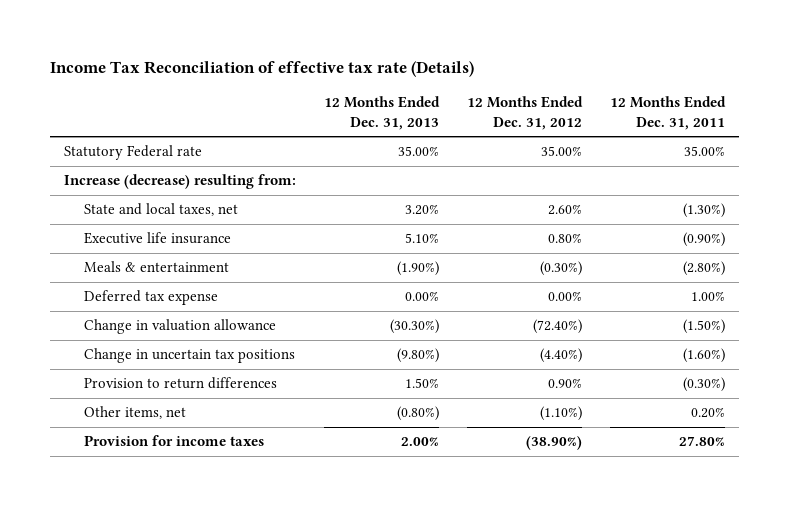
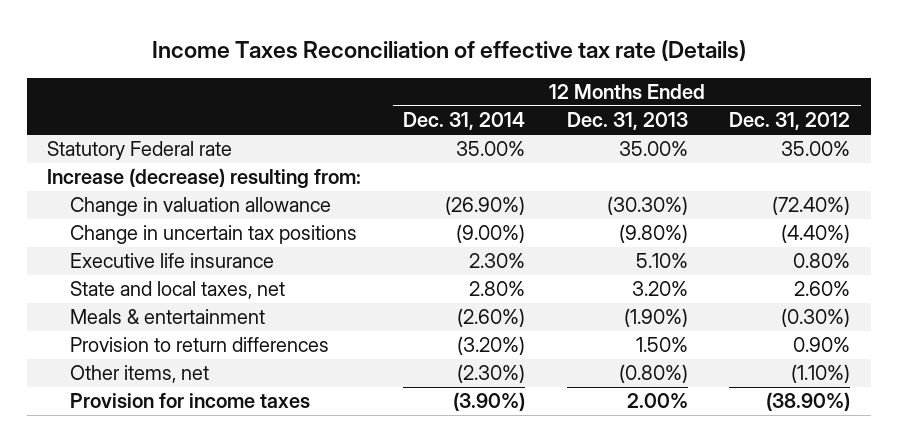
[49,61,474,78] Income Tax Reconciliation of effective tax rate (Details) -> [151,39,746,61] Income Taxes Reconciliation of effective tax rate (Details)
[609,96,726,130] 12 Months Ended Dec. 31, 2011 -> none
none -> [402,112,525,131] Dec. 31, 2014
[83,290,218,306] Deferred tax expense -> none
[83,232,231,245] Executive life insurance -> [69,253,274,269] Executive life insurance
[83,203,238,217] State and local taxes, net -> [69,281,285,300] State and local taxes, net
[83,261,229,273] Meals & entertainment -> [69,309,265,325] Meals & entertainment

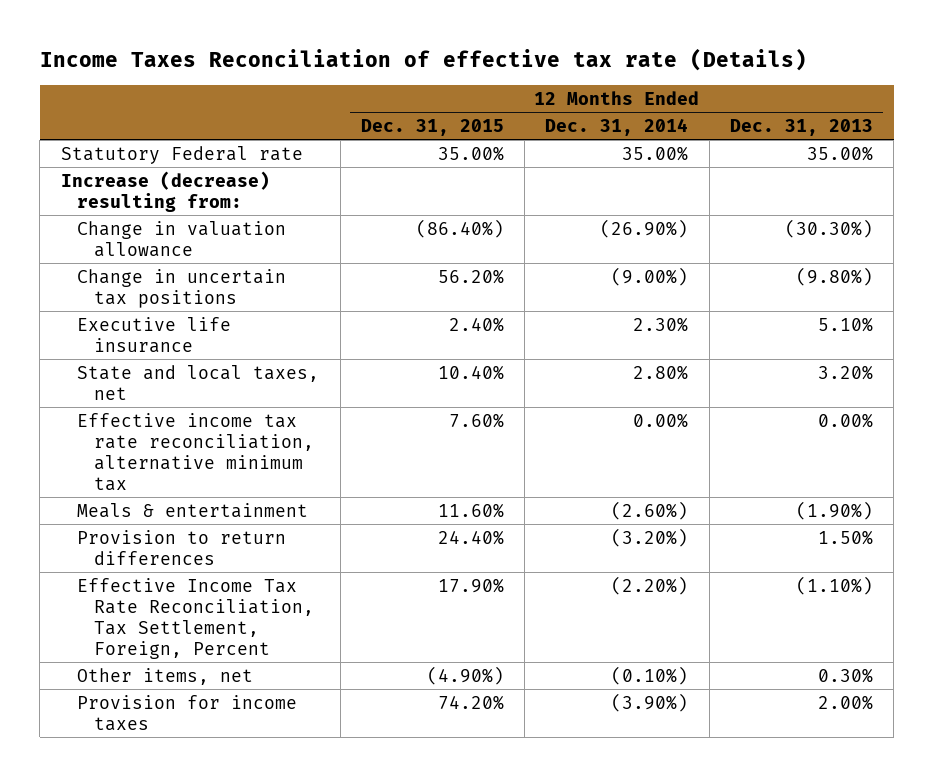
[729,112,851,131] Dec. 31, 2012 -> none
none -> [360,118,504,136] Dec. 31, 2015
none -> [77,412,314,491] Effective income tax rate reconciliation, alternative minimum tax
none -> [77,577,314,659] Effective Income Tax Rate Reconciliation, Tax Settlement, Foreign, Percent
[456,364,525,384] (2.30%) -> [611,665,689,685] (0.10%)
[618,364,688,384] (0.80%) -> [818,667,874,683] 0.30%

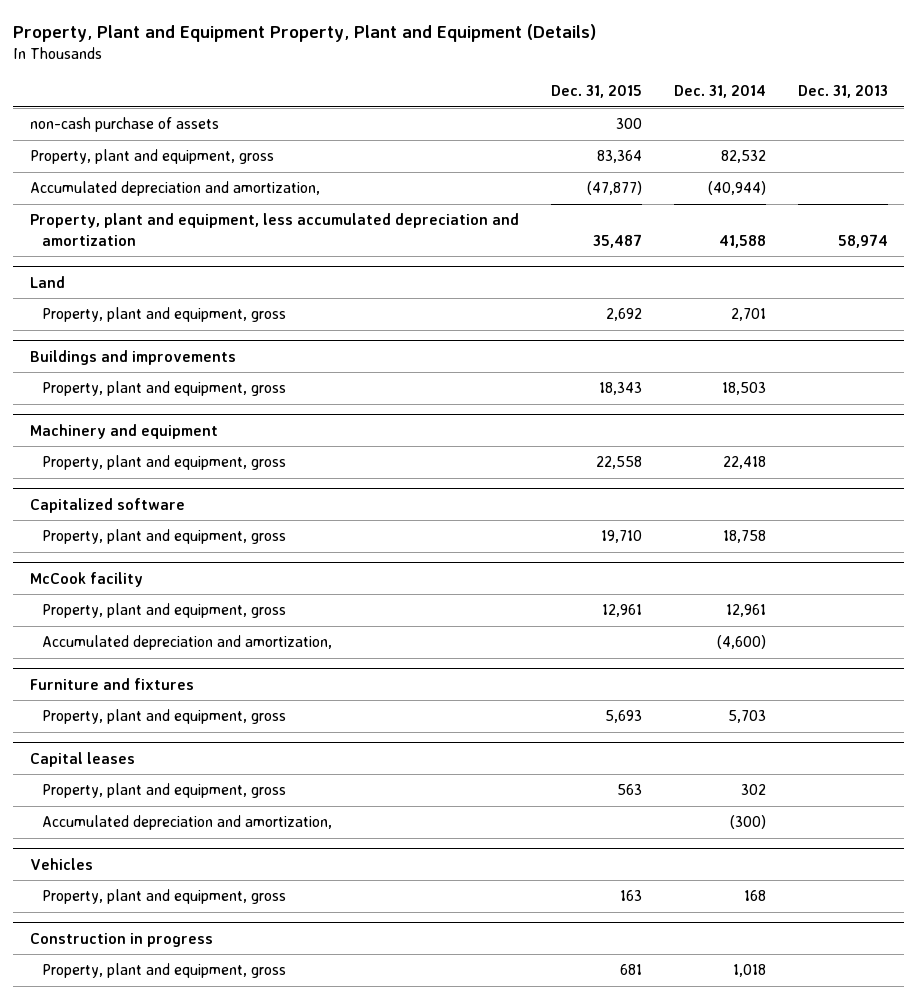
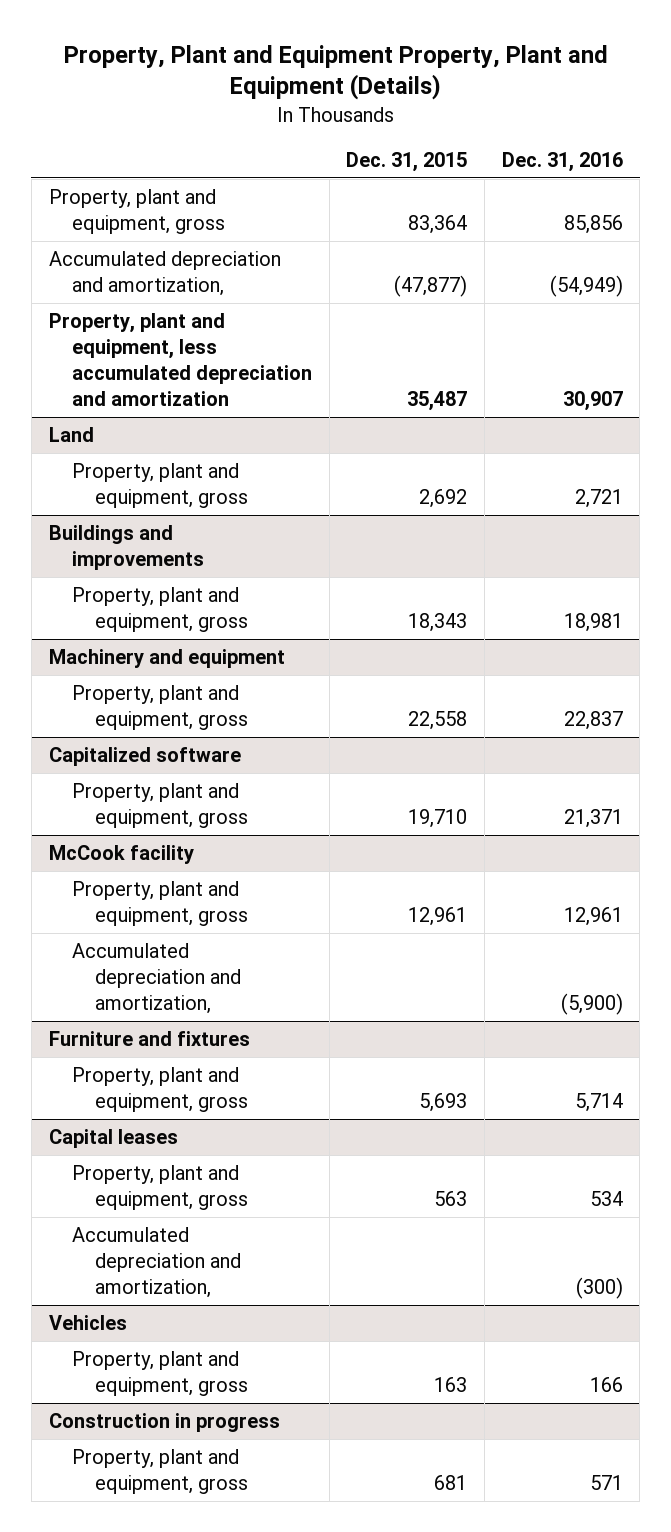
[673,85,766,99] Dec. 31, 2014 -> none
[797,85,888,99] Dec. 31, 2013 -> none
none -> [501,151,623,172] Dec. 31, 2016
[29,117,219,133] non-cash purchase of assets -> none

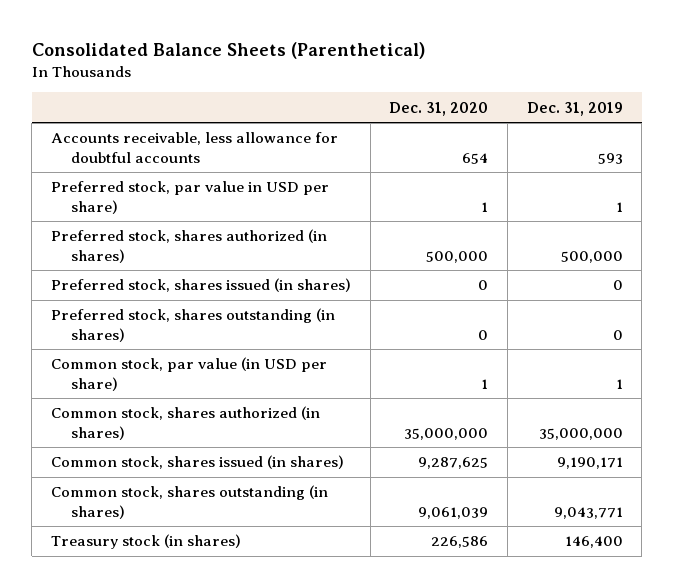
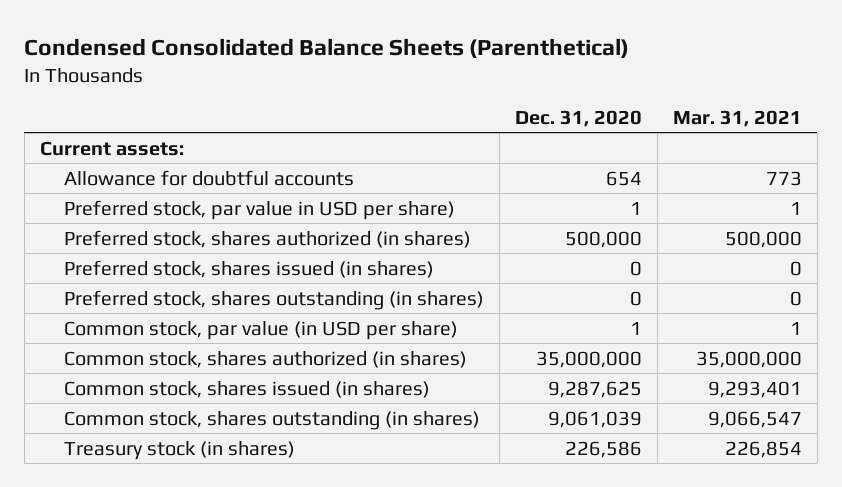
[31,41,425,59] Consolidated Balance Sheets (Parenthetical) -> [24,38,630,59] Condensed Consolidated Balance Sheets (Parenthetical)
[526,101,623,116] Dec. 31, 2019 -> none
none -> [672,109,802,127] Mar. 31, 2021
none -> [39,140,184,156] Current assets:
[50,132,338,163] Accounts receivable, less allowance for doubtful accounts -> [63,169,354,186] Allowance for doubtful accounts

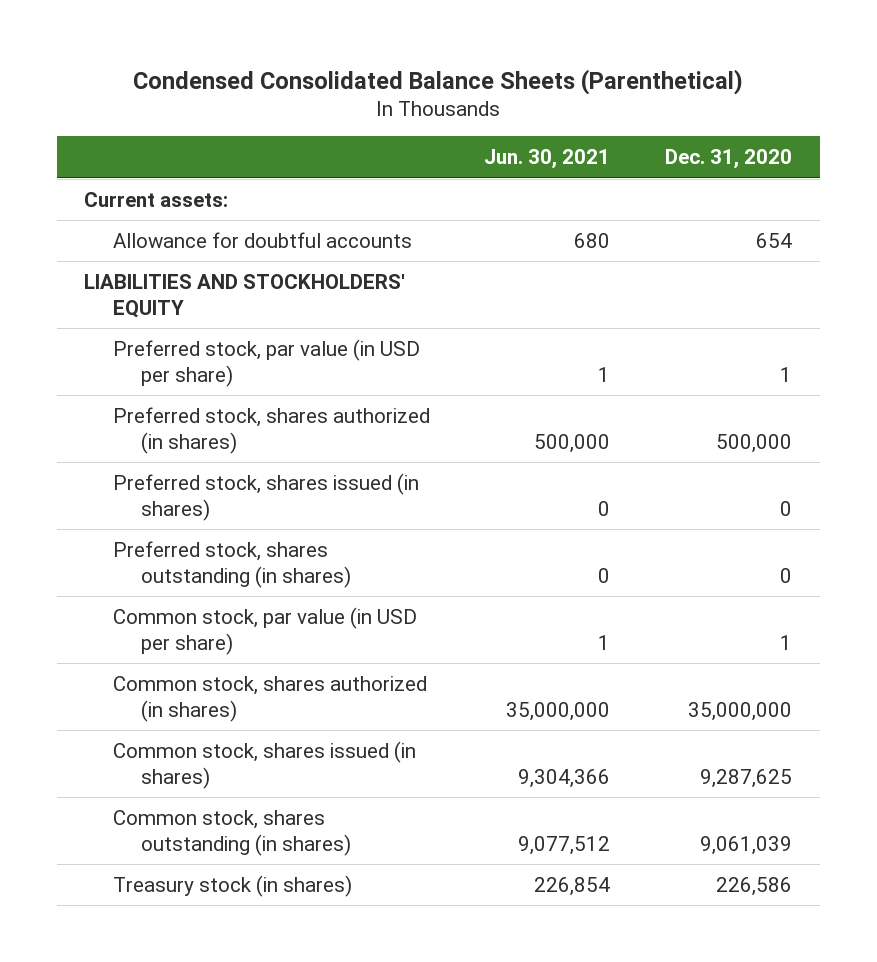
[672,109,802,127] Mar. 31, 2021 -> none
none -> [484,149,611,170] Jun. 30, 2021
none -> [84,273,406,318] LIABILITIES AND STOCKHOLDERS' EQUITY
[63,199,455,220] Preferred stock, par value in USD per share) -> [112,338,420,387] Preferred stock, par value (in USD per share)

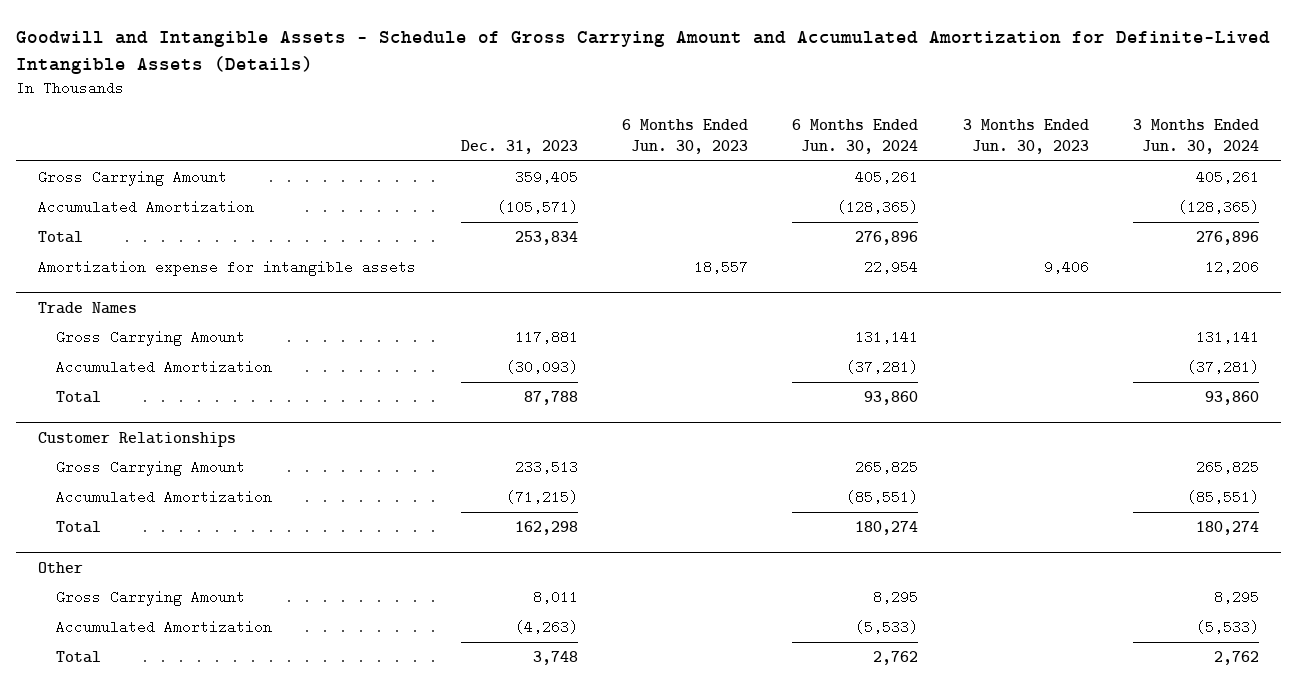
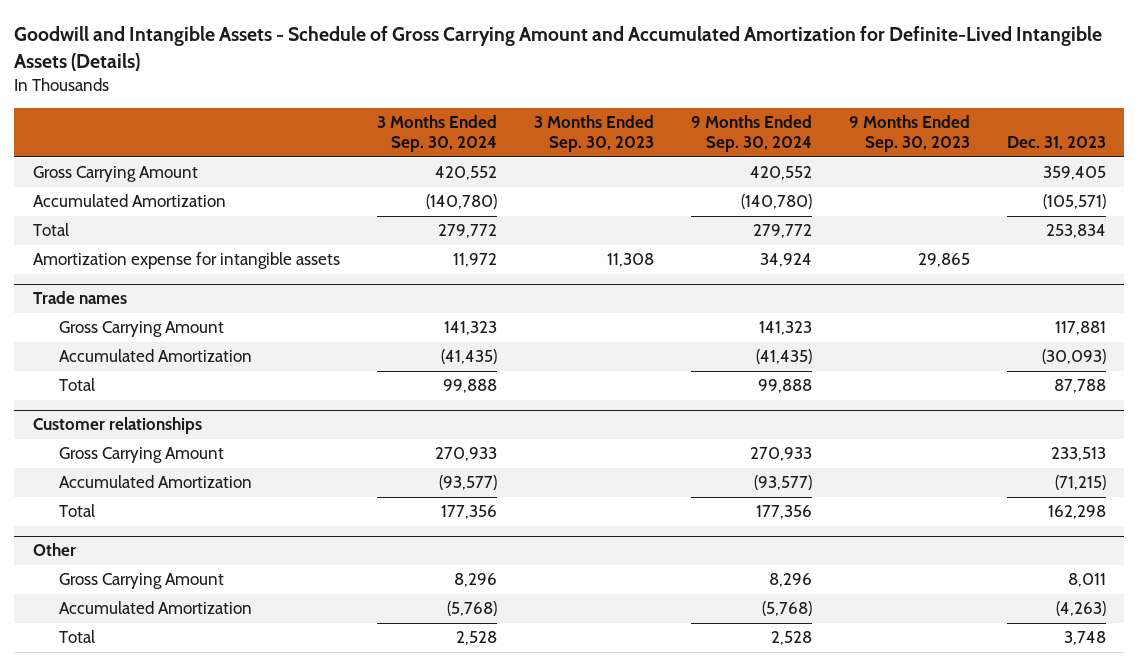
[621,119,748,155] 6 Months Ended Jun. 30, 2023 -> none
[792,119,919,155] 6 Months Ended Jun. 30, 2024 -> none
[962,119,1089,155] 3 Months Ended Jun. 30, 2023 -> none
[1133,119,1260,155] 3 Months Ended Jun. 30, 2024 -> none
none -> [376,115,497,153] 3 Months Ended Sep. 30, 2024
none -> [533,115,654,153] 3 Months Ended Sep. 30, 2023
none -> [690,115,812,153] 9 Months Ended Sep. 30, 2024
none -> [848,115,970,153] 9 Months Ended Sep. 30, 2023
[38,301,138,314] Trade Names -> [32,291,127,305] Trade names
[38,431,237,447] Customer Relationships -> [32,417,202,435] Customer relationships

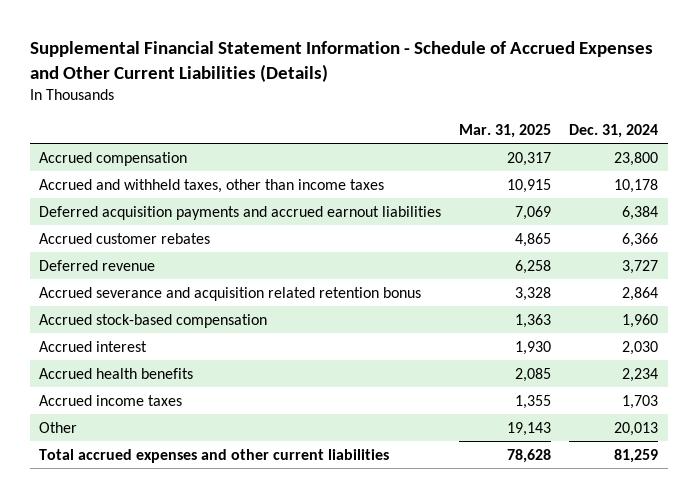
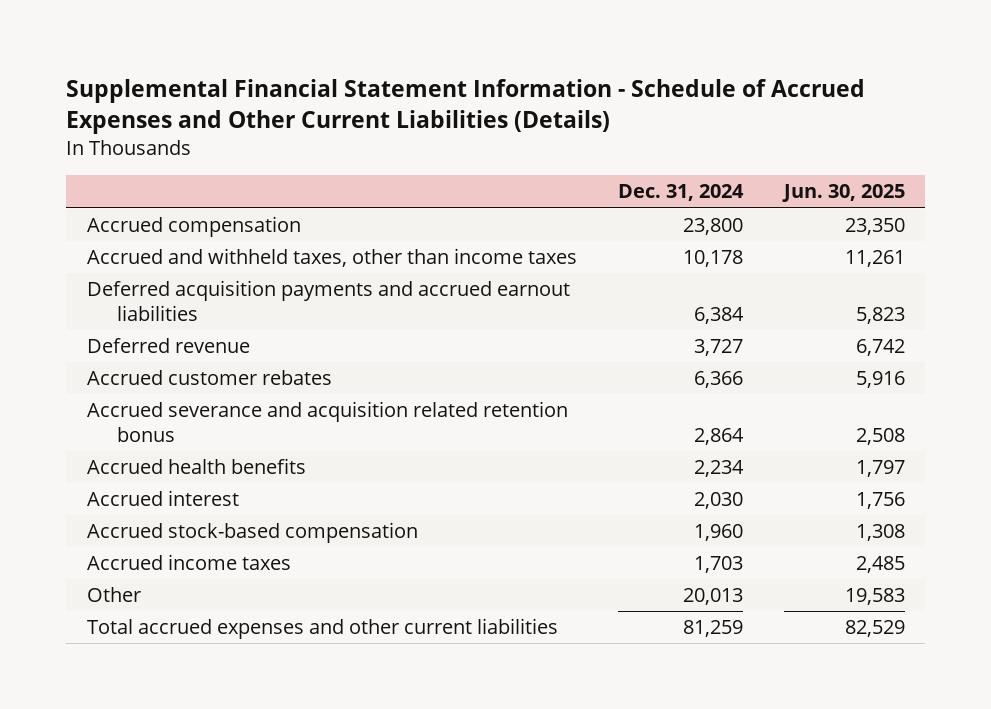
[459,124,552,139] Mar. 31, 2025 -> none
none -> [781,184,905,203] Jun. 30, 2025
[38,232,210,244] Accrued customer rebates -> [86,370,332,386] Accrued customer rebates
[38,340,147,352] Accrued interest -> [86,490,239,507] Accrued interest
[38,313,267,328] Accrued stock-based compensation -> [86,522,418,544] Accrued stock-based compensation

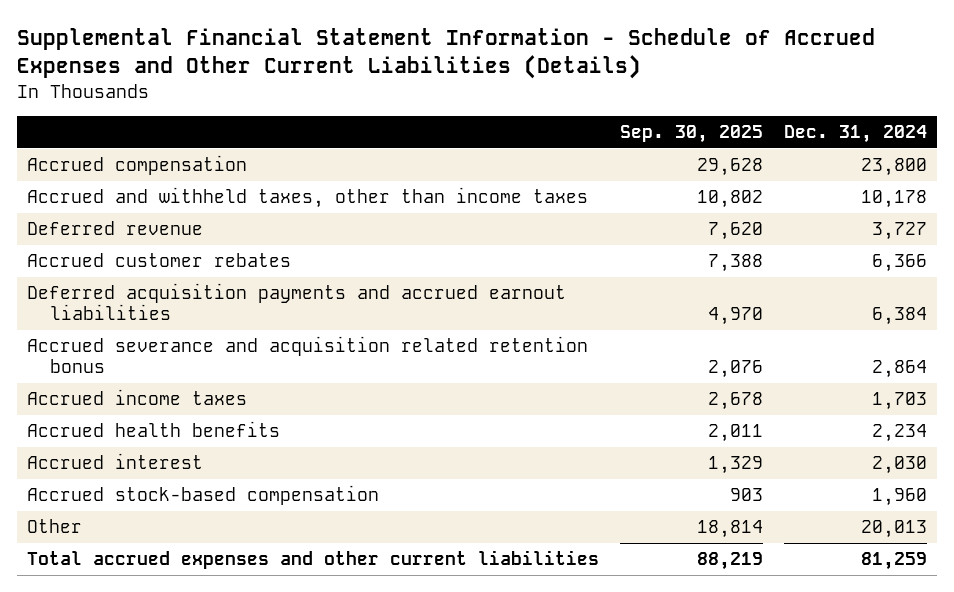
[781,184,905,203] Jun. 30, 2025 -> none
none -> [619,125,763,144] Sep. 30, 2025
[86,280,570,321] Deferred acquisition payments and accrued earnout liabilities -> [27,283,567,321] Deferred acquisition payments and accrued earnout liabilities
[86,554,291,571] Accrued income taxes -> [27,389,248,406] Accrued income taxes

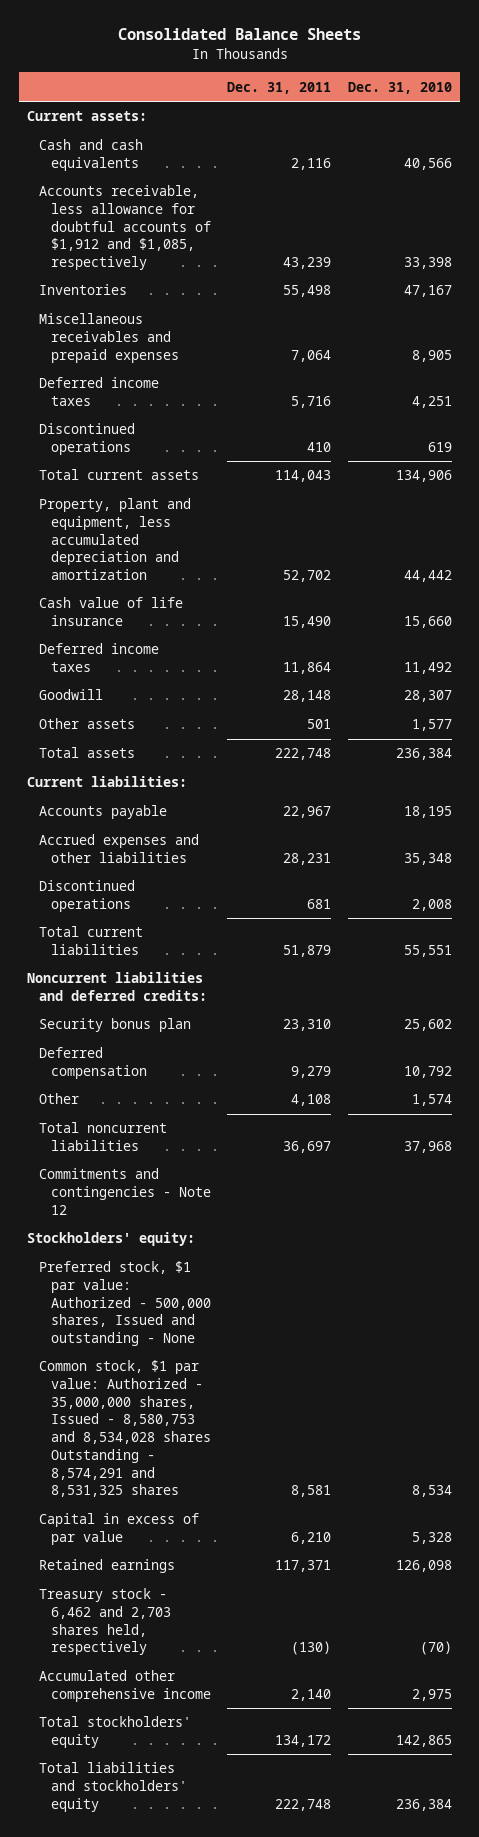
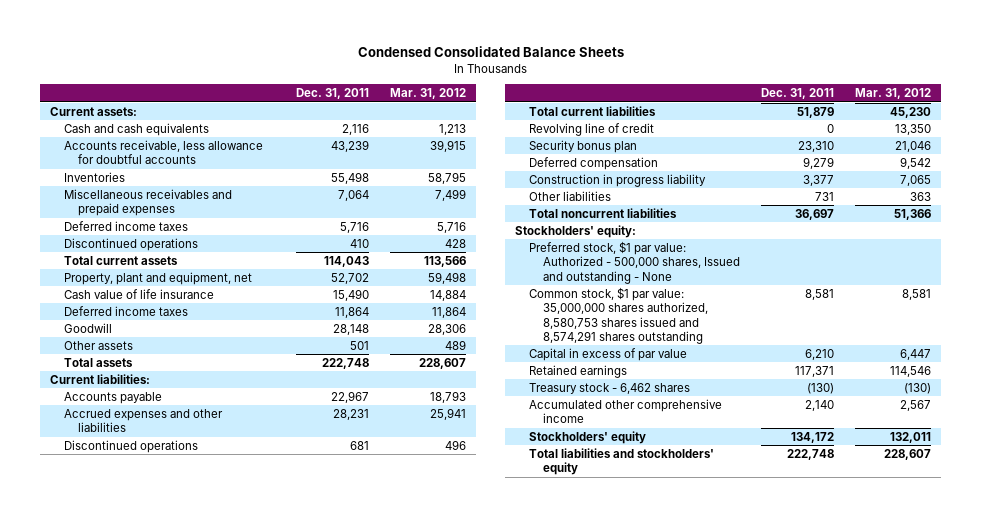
[117,28,361,41] Consolidated Balance Sheets -> [357,46,624,58] Condensed Consolidated Balance Sheets
[347,81,452,94] Dec. 31, 2010 -> none
none -> [389,88,466,100] Mar. 31, 2012
[39,185,211,271] Accounts receivable, less allowance for doubtful accounts of $1,912 and $1,085, respectively -> [63,139,263,165] Accounts receivable, less allowance for doubtful accounts
[39,498,192,581] Property, plant and equipment, less accumulated depreciation and amortization -> [63,271,252,285] Property, plant and equipment, net
[27,972,208,1001] Noncurrent liabilities and deferred credits: -> none
none -> [529,122,655,136] Revolving line of credit
none -> [529,173,707,187] Construction in progress liability
[39,1093,80,1105] Other -> [529,190,612,201] Other liabilities
[291,1094,332,1107] 4,108 -> [814,191,834,201] 731
[39,1168,211,1215] Commitments and contingencies - Note 12 -> none
[39,1360,211,1498] Common stock, $1 par value: Authorized - 35,000,000 shares, Issued - 8,580,753 and 8,534,028 shares Outstanding - 8,574,291 and 8,531,325 shares -> [529,286,708,344] Common stock, $1 par value: 35,000,000 shares authorized, 8,580,753 shares issued and 8,574,291 shares outstanding
[39,1588,171,1656] Treasury stock - 6,462 and 2,703 shares held, respectively -> [529,382,691,394] Treasury stock - 6,462 shares
[39,1716,192,1748] Total stockholders' equity -> [529,430,647,444] Stockholders' equity

